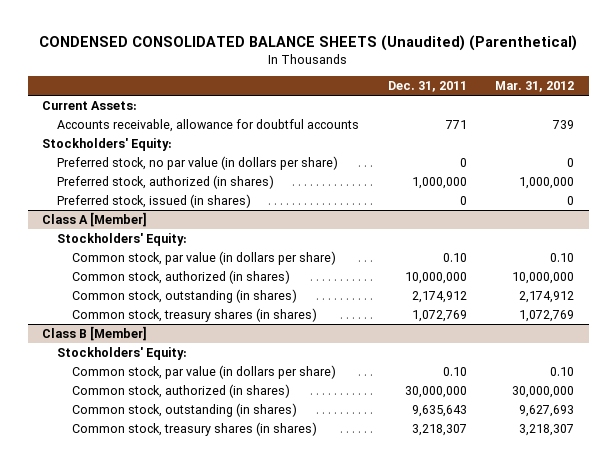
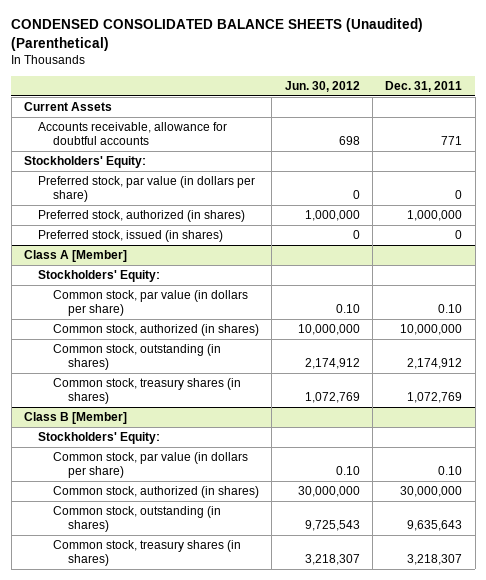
[495,81,575,93] Mar. 31, 2012 -> none
none -> [284,80,360,92] Jun. 30, 2012
[41,100,137,110] Current Assets: -> [23,101,112,111] Current Assets
[57,155,339,170] Preferred stock, no par value (in dollars per share) -> [38,175,256,202] Preferred stock, par value (in dollars per share)

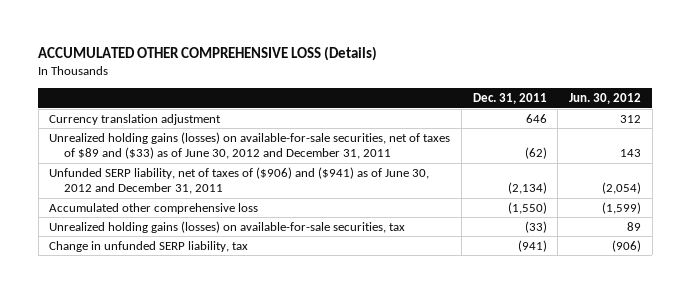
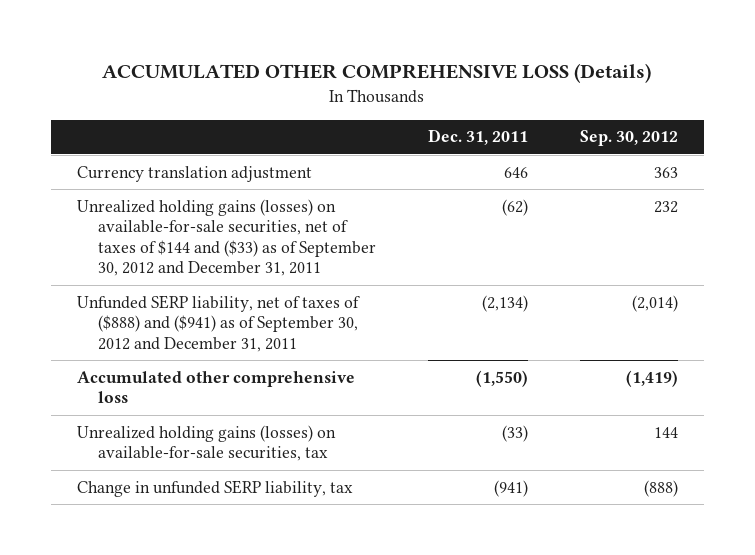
[569,93,642,105] Jun. 30, 2012 -> none
none -> [580,130,679,147] Sep. 30, 2012
[49,131,451,160] Unrealized holding gains (losses) on available-for-sale securities, net of taxes of $89 and ($33) as of June 30, 2012 and December 31, 2011 -> [76,198,376,277] Unrealized holding gains (losses) on available-for-sale securities, net of taxes of $144 and ($33) as of September 30, 2012 and December 31, 2011
[49,166,430,195] Unfunded SERP liability, net of taxes of ($906) and ($941) as of June 30, 2012 and December 31, 2011 -> [76,294,360,352] Unfunded SERP liability, net of taxes of ($888) and ($941) as of September 30, 2012 and December 31, 2011

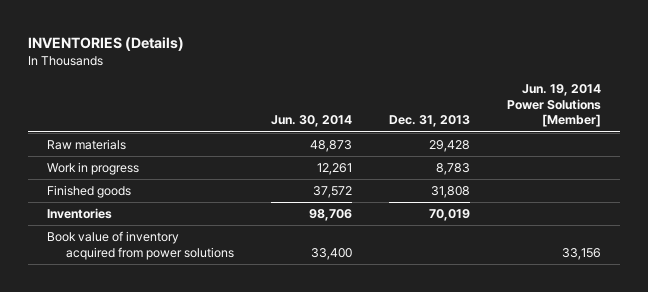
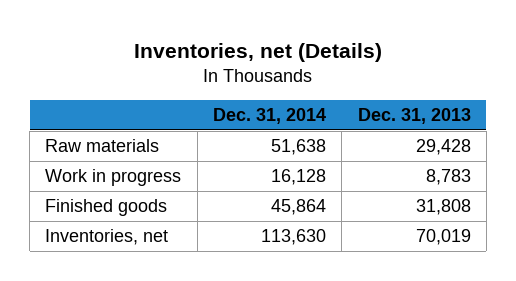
[28,36,185,51] INVENTORIES (Details) -> [133,42,382,62] Inventories, net (Details)
[271,115,353,128] Jun. 30, 2014 -> none
[507,84,602,128] Jun. 19, 2014 Power Solutions [Member] -> none
none -> [212,108,326,125] Dec. 31, 2014
[46,231,235,260] Book value of inventory acquired from power solutions -> none
[46,208,112,220] Inventories -> [45,229,169,246] Inventories, net

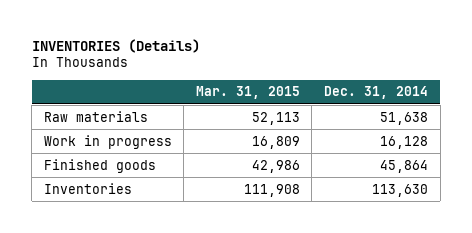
[133,42,382,62] Inventories, net (Details) -> [31,38,200,53] INVENTORIES (Details)
[357,108,471,125] Dec. 31, 2013 -> none
none -> [195,86,300,100] Mar. 31, 2015
[45,229,169,246] Inventories, net -> [43,182,132,194] Inventories

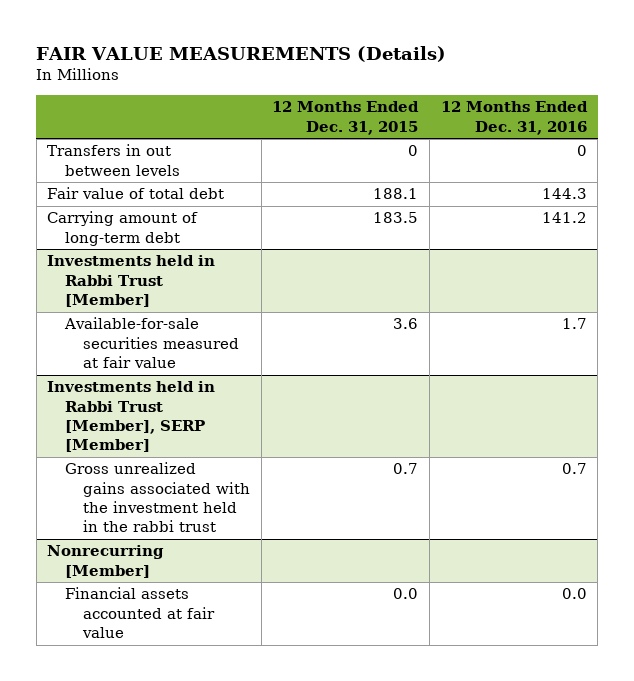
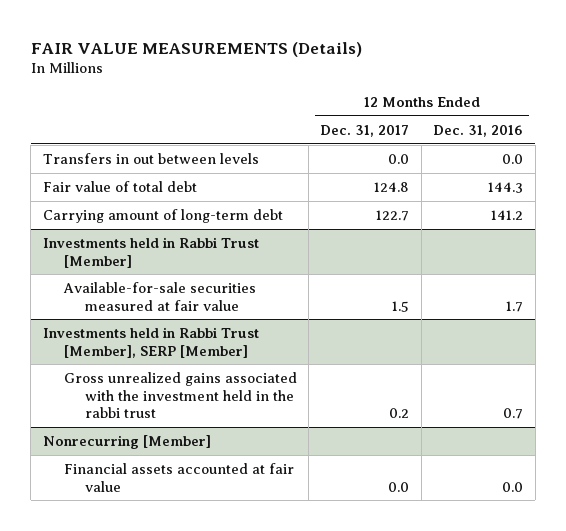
[272,101,420,135] 12 Months Ended Dec. 31, 2015 -> none
none -> [320,124,410,137] Dec. 31, 2017
[576,145,587,157] 0 -> [502,153,524,164] 0.0

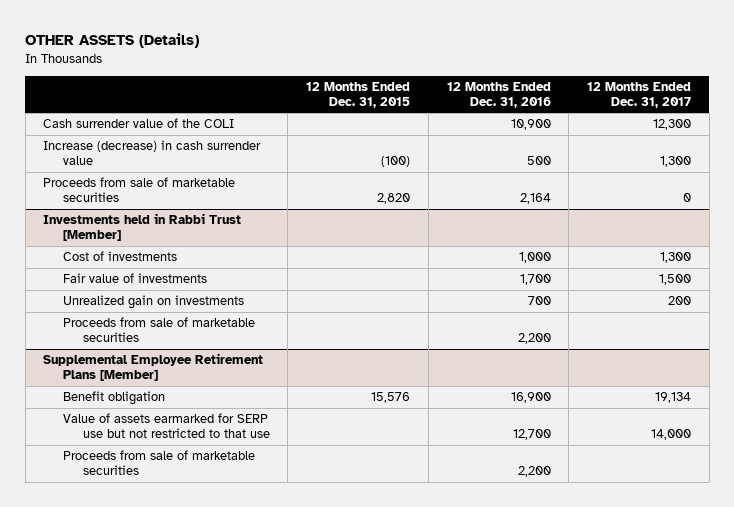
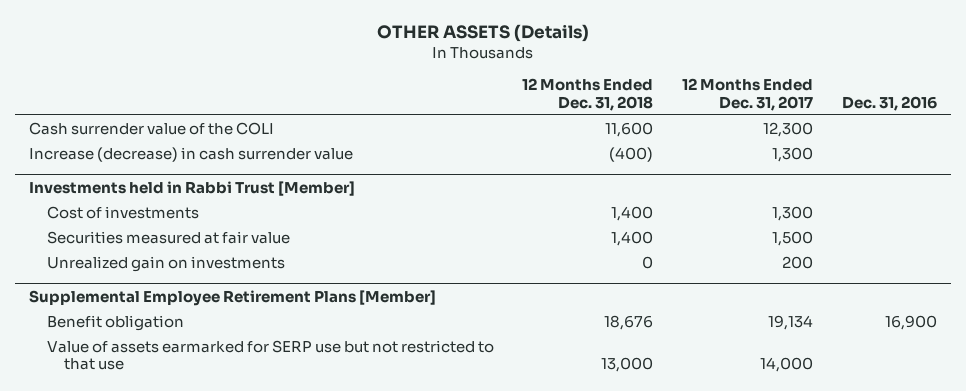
[306,81,411,109] 12 Months Ended Dec. 31, 2015 -> none
[446,81,551,109] 12 Months Ended Dec. 31, 2016 -> none
none -> [522,78,654,111] 12 Months Ended Dec. 31, 2018
none -> [841,95,937,111] Dec. 31, 2016
[43,177,236,203] Proceeds from sale of marketable securities -> none
[63,273,208,284] Fair value of investments -> [46,230,290,244] Securities measured at fair value
[63,317,256,343] Proceeds from sale of marketable securities -> none
[63,450,256,476] Proceeds from sale of marketable securities -> none

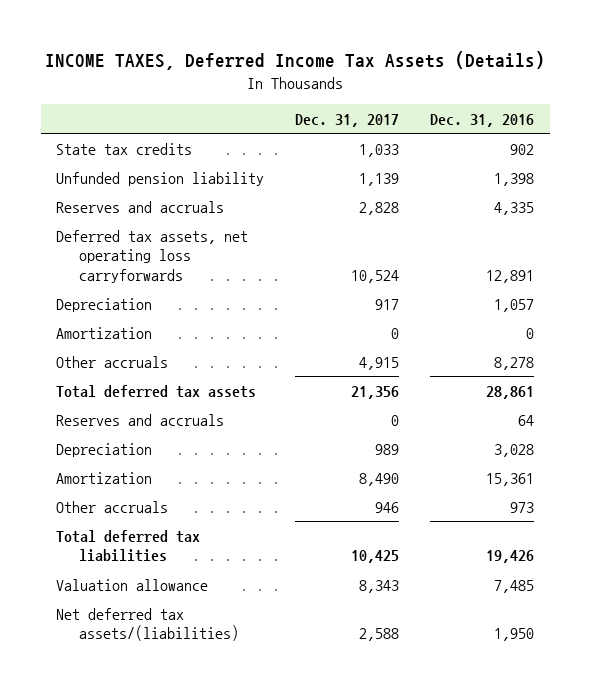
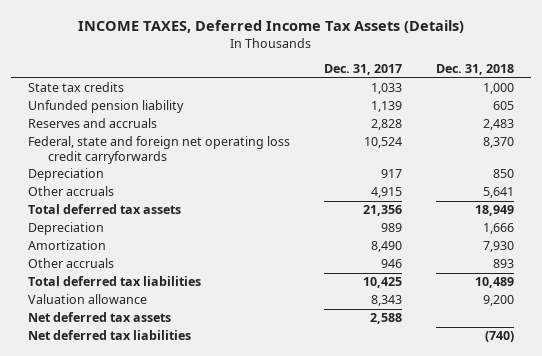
[430,113,535,127] Dec. 31, 2016 -> none
none -> [435,64,514,76] Dec. 31, 2018
[56,229,249,283] Deferred tax assets, net operating loss carryforwards -> [28,136,291,164] Federal, state and foreign net operating loss credit carryforwards
[56,326,153,339] Amortization -> none
[56,413,225,426] Reserves and accruals -> none
[56,607,240,642] Net deferred tax assets/(liabilities) -> [28,312,172,323] Net deferred tax assets
none -> [28,330,192,341] Net deferred tax liabilities

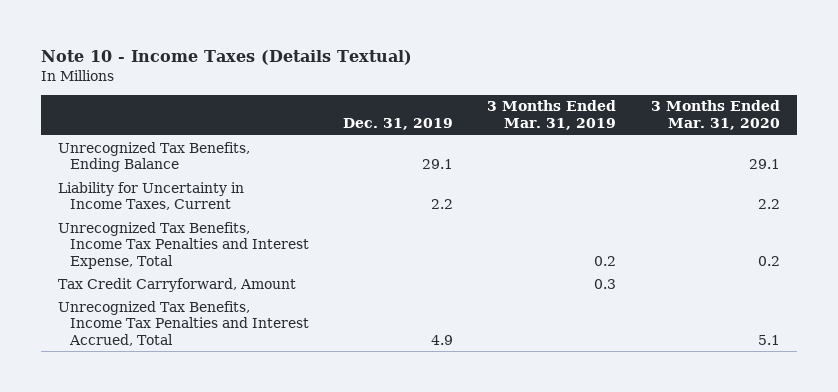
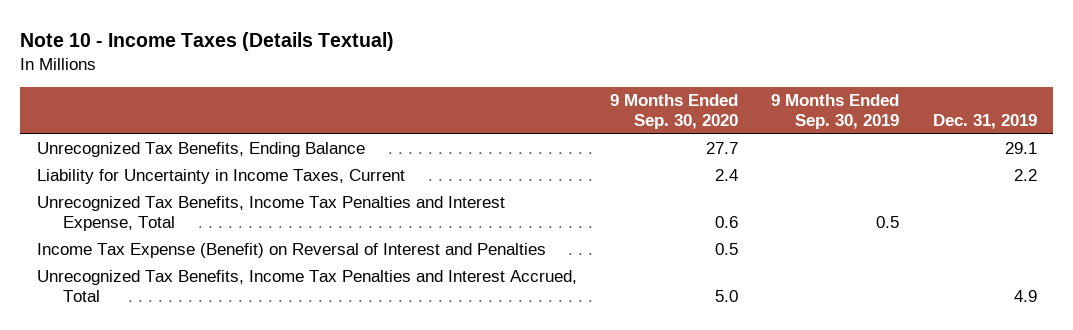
[487,100,617,130] 3 Months Ended Mar. 31, 2019 -> none
[650,100,780,130] 3 Months Ended Mar. 31, 2020 -> none
none -> [610,94,739,130] 9 Months Ended Sep. 30, 2020
none -> [771,94,900,130] 9 Months Ended Sep. 30, 2019
[58,277,297,292] Tax Credit Carryforward, Amount -> [36,243,546,259] Income Tax Expense (Benefit) on Reversal of Interest and Penalties

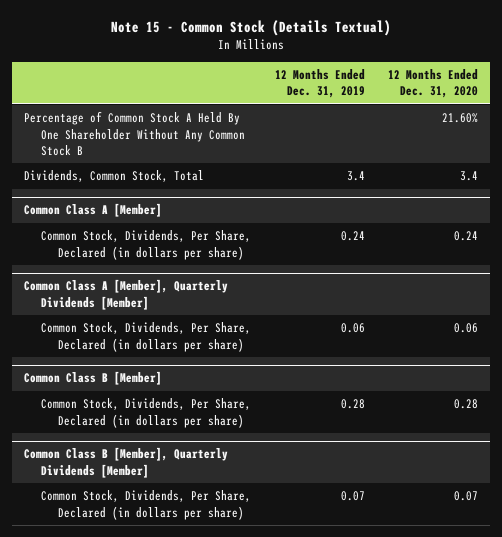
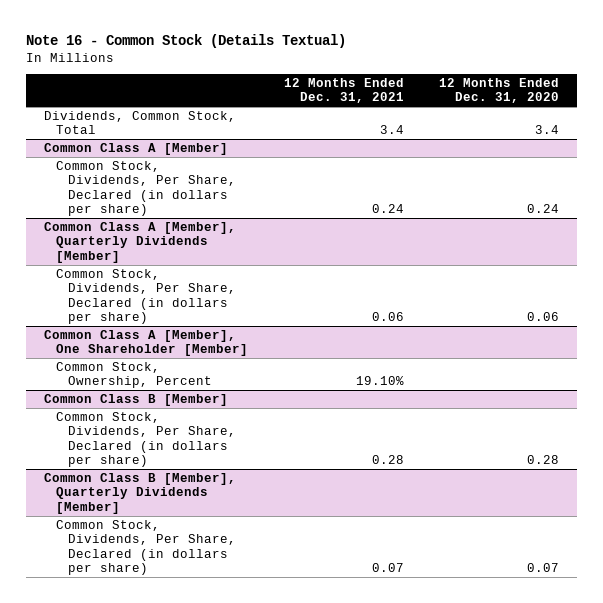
[111,19,392,36] Note 15 - Common Stock (Details Textual) -> [25,33,346,48] Note 16 - Common Stock (Details Textual)
[274,69,365,99] 12 Months Ended Dec. 31, 2019 -> none
none -> [283,78,404,104] 12 Months Ended Dec. 31, 2021
[24,111,245,156] Percentage of Common Stock A Held By One Shareholder Without Any Common Stock B -> none
none -> [43,330,248,357] Common Class A [Member], One Shareholder [Member]
none -> [55,362,212,389] Common Stock, Ownership, Percent

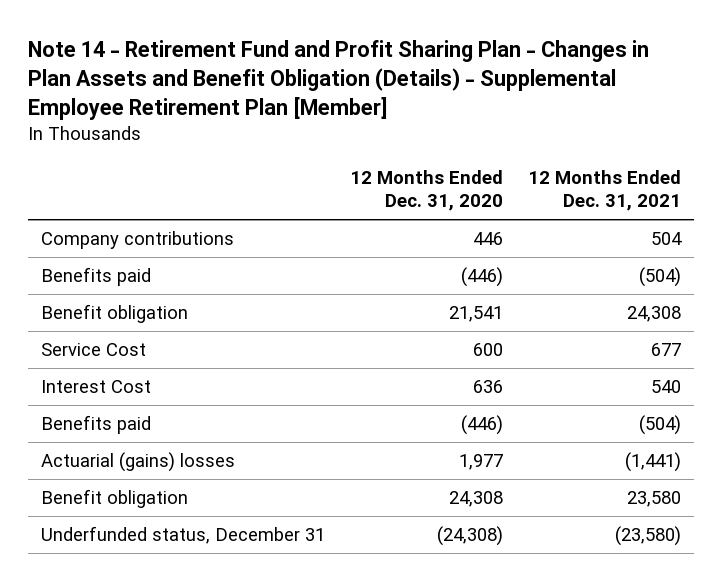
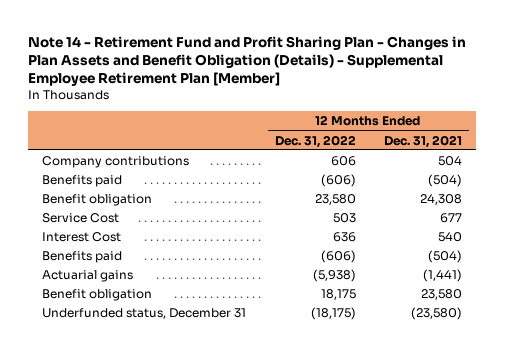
[350,170,504,212] 12 Months Ended Dec. 31, 2020 -> none
none -> [274,134,356,148] Dec. 31, 2022
[40,452,235,473] Actuarial (gains) losses -> [42,269,134,282] Actuarial gains

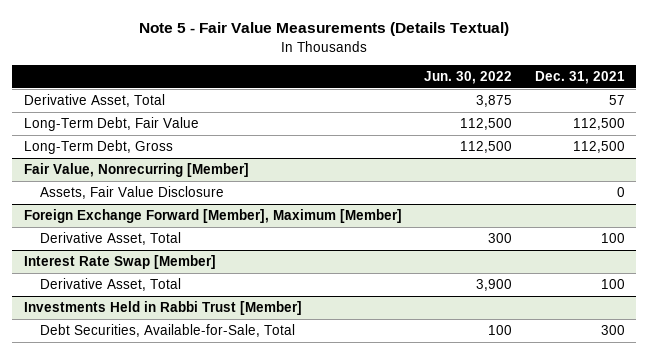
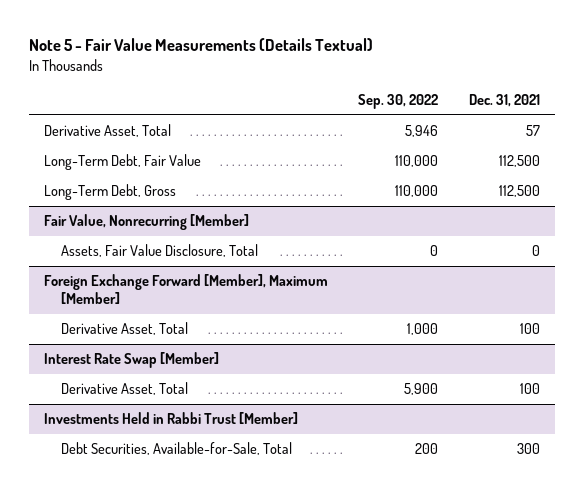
[424,71,513,85] Jun. 30, 2022 -> none
none -> [358,94,439,110] Sep. 30, 2022
[40,186,225,200] Assets, Fair Value Disclosure -> [61,243,259,257] Assets, Fair Value Disclosure, Total

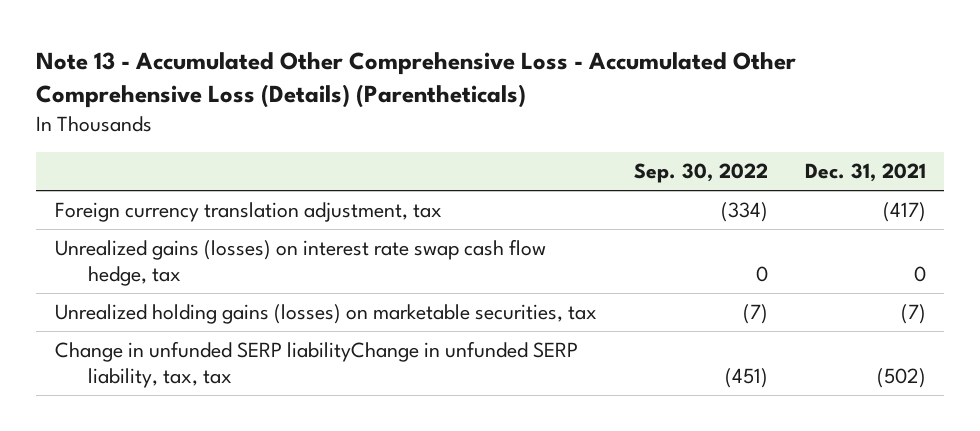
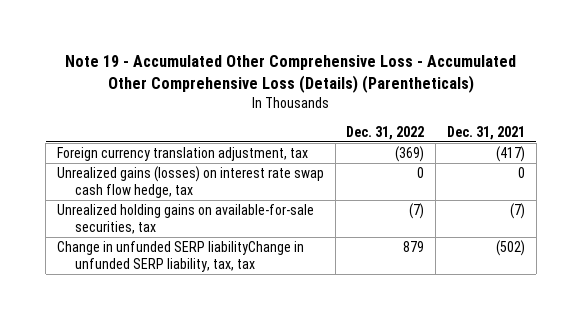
[36,52,797,109] Note 13 - Accumulated Other Comprehensive Loss - Accumulated Other Comprehensive Loss (Details) (Parentheticals) -> [64,55,516,93] Note 19 - Accumulated Other Comprehensive Loss - Accumulated Other Comprehensive Loss (Details) (Parentheticals)
[633,163,768,184] Sep. 30, 2022 -> none
none -> [346,125,425,140] Dec. 31, 2022
[54,304,597,325] Unrealized holding gains (losses) on marketable securities, tax -> [56,204,314,234] Unrealized holding gains on available-for-sale securities, tax

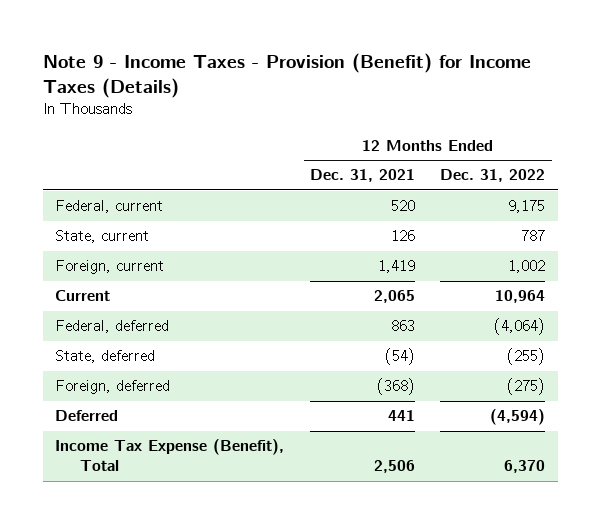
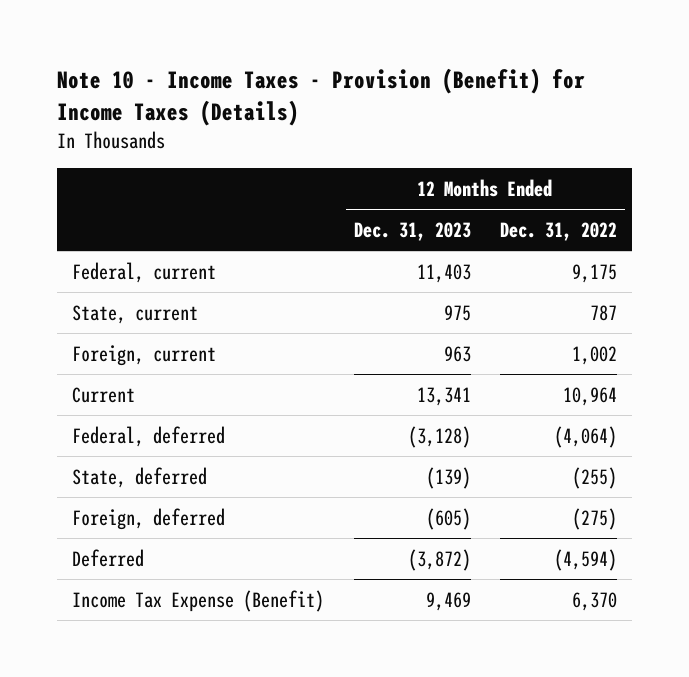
[42,52,531,98] Note 9 - Income Taxes - Provision (Benefit) for Income Taxes (Details) -> [56,68,585,127] Note 10 - Income Taxes - Provision (Benefit) for Income Taxes (Details)
[309,169,415,183] Dec. 31, 2021 -> none
none -> [353,221,471,241] Dec. 31, 2023
[55,439,285,472] Income Tax Expense (Benefit), Total -> [71,589,324,612] Income Tax Expense (Benefit)

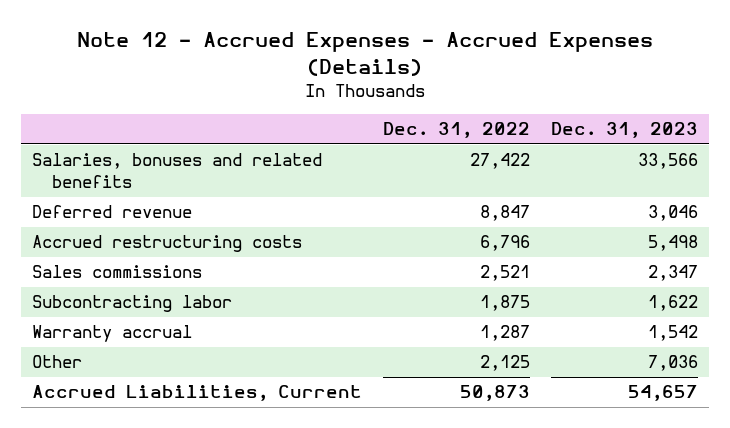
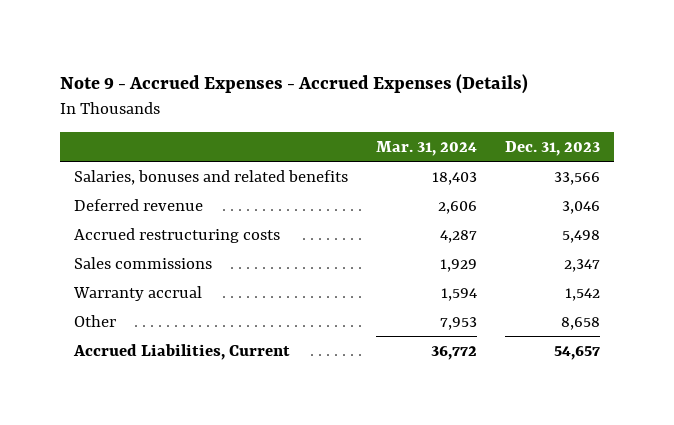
[77,32,654,76] Note 12 - Accrued Expenses - Accrued Expenses (Details) -> [60,73,529,94] Note 9 - Accrued Expenses - Accrued Expenses (Details)
[383,122,531,139] Dec. 31, 2022 -> none
none -> [375,140,477,156] Mar. 31, 2024
[31,295,232,313] Subcontracting labor -> none
[648,355,699,372] 7,036 -> [560,316,600,330] 8,658

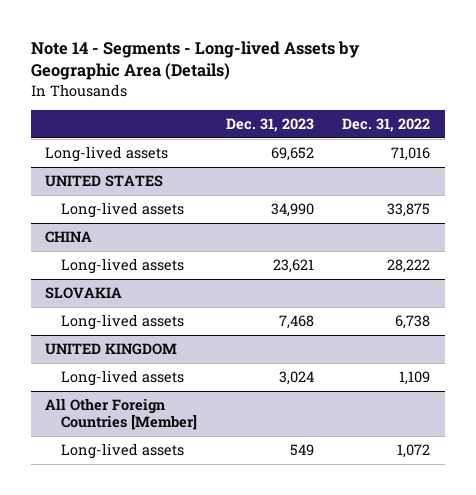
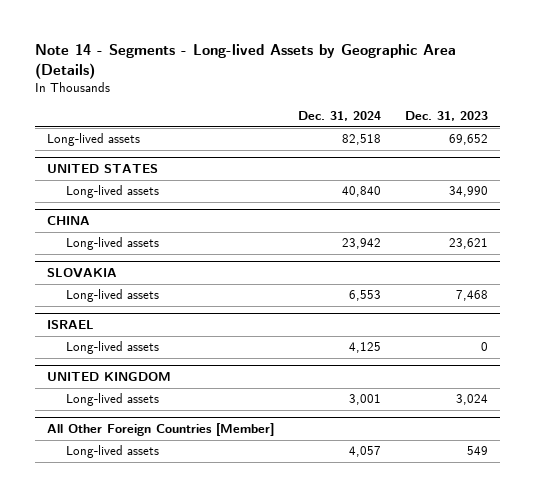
[342,118,431,133] Dec. 31, 2022 -> none
none -> [298,111,382,122] Dec. 31, 2024
none -> [47,320,95,330] ISRAEL
none -> [66,341,160,355] Long-lived assets

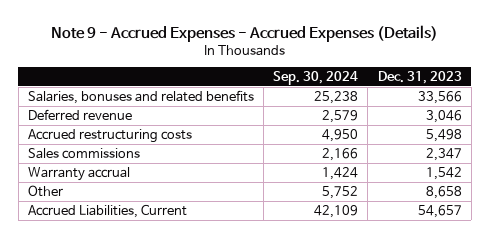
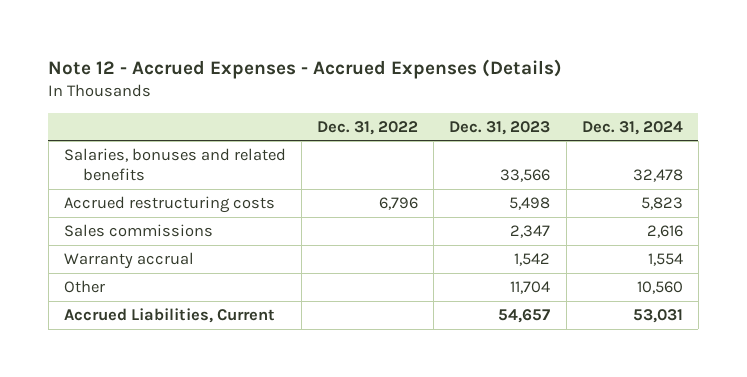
[50,24,438,42] Note 9 - Accrued Expenses - Accrued Expenses (Details) -> [48,59,563,80] Note 12 - Accrued Expenses - Accrued Expenses (Details)
[273,71,359,86] Sep. 30, 2024 -> none
none -> [317,120,419,135] Dec. 31, 2022
none -> [581,120,683,135] Dec. 31, 2024
[28,108,133,120] Deferred revenue -> none
[425,185,462,199] 8,658 -> [510,281,551,295] 11,704

